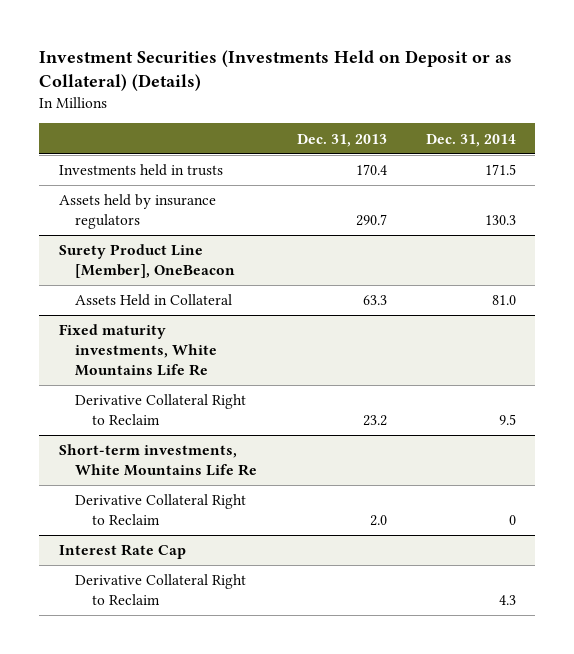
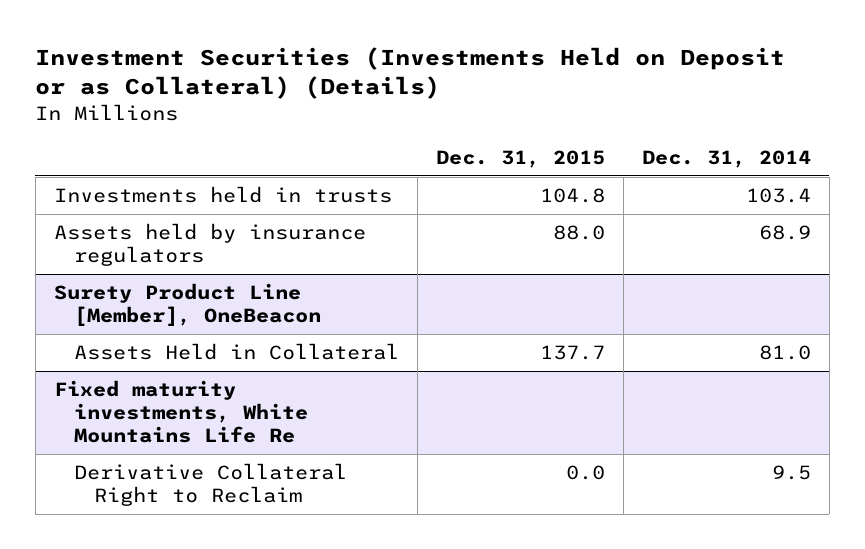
[296,133,387,147] Dec. 31, 2013 -> none
none -> [435,149,605,168] Dec. 31, 2015
[484,164,516,176] 171.5 -> [745,188,811,204] 103.4
[484,214,516,225] 130.3 -> [758,225,811,241] 68.9
[58,444,258,476] Short-term investments, White Mountains Life Re -> none
[75,494,247,525] Derivative Collateral Right to Reclaim -> none
[58,544,186,560] Interest Rate Cap -> none
[75,574,247,605] Derivative Collateral Right to Reclaim -> none

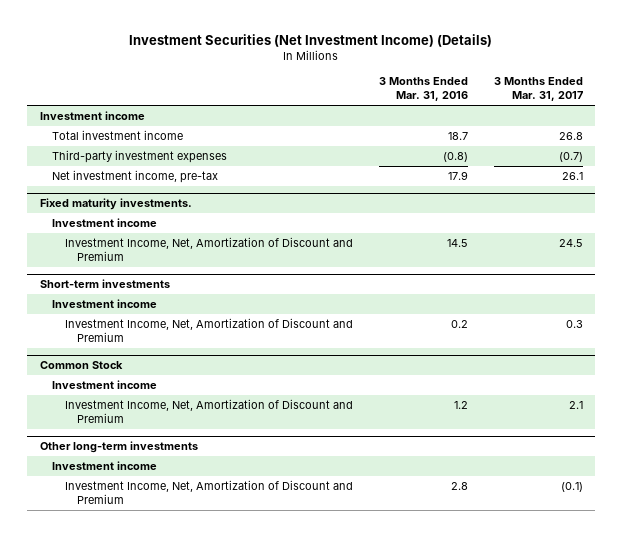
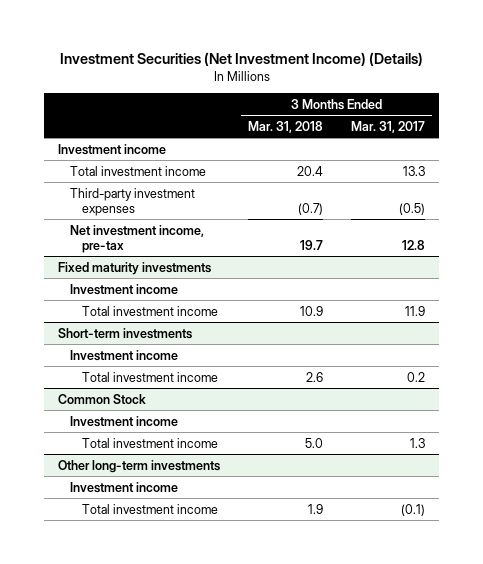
[378,76,468,102] 3 Months Ended Mar. 31, 2016 -> none
none -> [248,120,324,133] Mar. 31, 2018
[558,131,583,140] 26.8 -> [403,165,426,176] 13.3
[558,151,583,162] (0.7) -> [399,202,426,215] (0.5)
[561,171,583,180] 26.1 -> [402,239,426,250] 12.8
[40,198,193,211] Fixed maturity investments. -> [57,261,211,275] Fixed maturity investments
[64,236,353,262] Investment Income, Net, Amortization of Discount and Premium -> none
none -> [81,305,218,316] Total investment income
[64,317,353,343] Investment Income, Net, Amortization of Discount and Premium -> none
none -> [81,371,218,382] Total investment income
[64,398,353,424] Investment Income, Net, Amortization of Discount and Premium -> none
none -> [81,437,218,448] Total investment income
[64,479,353,505] Investment Income, Net, Amortization of Discount and Premium -> none
none -> [81,503,218,514] Total investment income

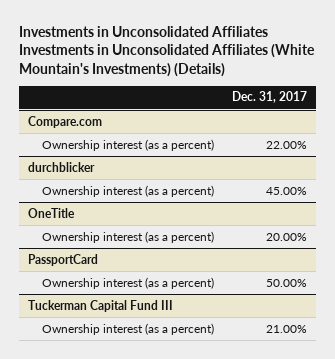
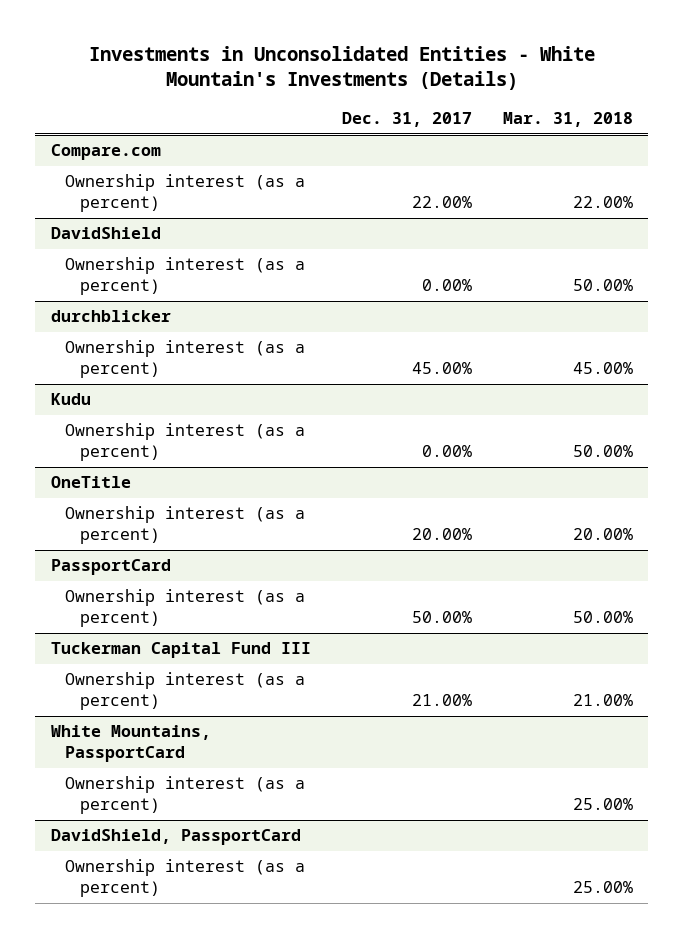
[18,25,315,77] Investments in Unconsolidated Affiliates Investments in Unconsolidated Affiliates (White Mountain's Investments) (Details) -> [88,45,595,91] Investments in Unconsolidated Entities - White Mountain's Investments (Details)
none -> [502,112,633,128] Mar. 31, 2018
none -> [50,227,161,240] DavidShield
none -> [65,257,306,296] Ownership interest (as a percent)
none -> [50,393,91,406] Kudu
none -> [65,423,306,462] Ownership interest (as a percent)
none -> [50,725,211,763] White Mountains, PassportCard
none -> [65,776,306,815] Ownership interest (as a percent)
none -> [50,829,301,846] DavidShield, PassportCard
none -> [65,859,306,898] Ownership interest (as a percent)

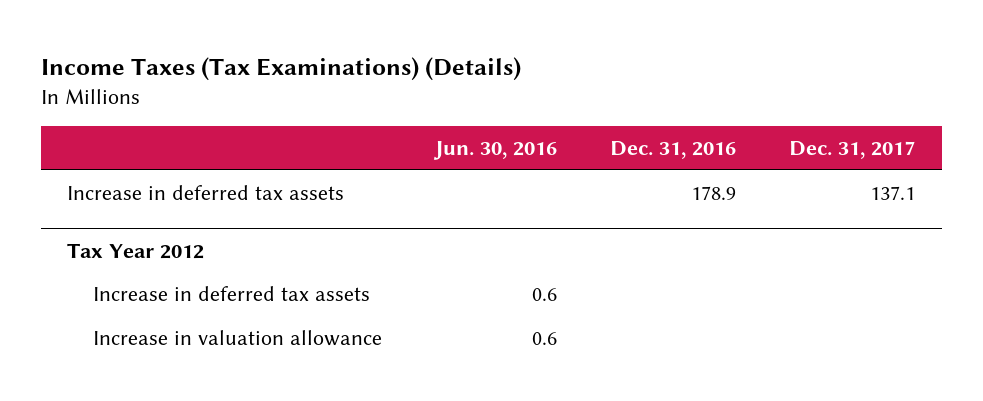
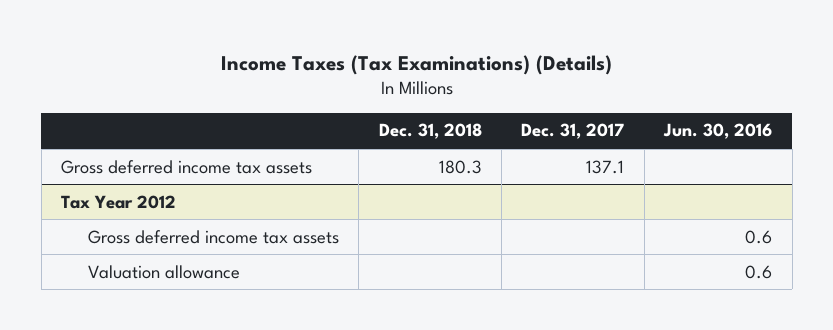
[610,141,737,160] Dec. 31, 2016 -> none
none -> [378,123,482,140] Dec. 31, 2018
[67,184,345,200] Increase in deferred tax assets -> [60,159,312,174] Gross deferred income tax assets
[92,285,370,301] Increase in deferred tax assets -> [87,229,339,244] Gross deferred income tax assets
[92,329,382,346] Increase in valuation allowance -> [87,264,240,279] Valuation allowance

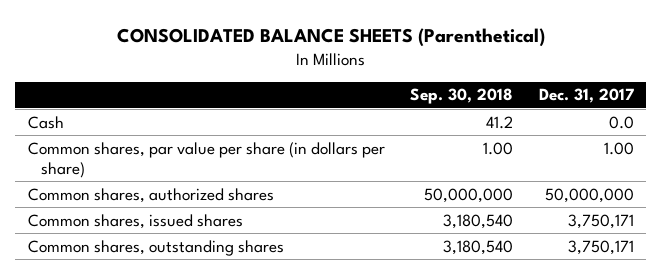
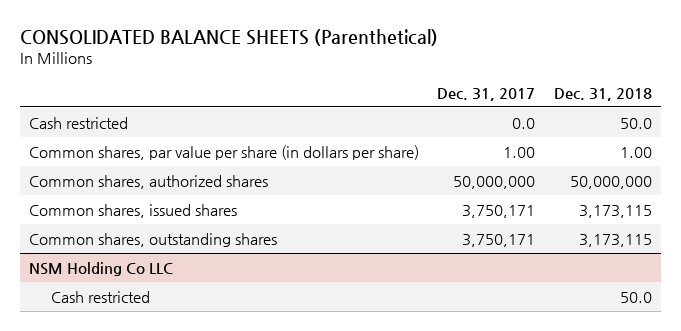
[410,88,514,105] Sep. 30, 2018 -> none
none -> [553,87,652,101] Dec. 31, 2018
[27,115,64,129] Cash -> [28,116,128,129] Cash restricted
none -> [28,261,173,276] NSM Holding Co LLC
none -> [50,290,150,303] Cash restricted

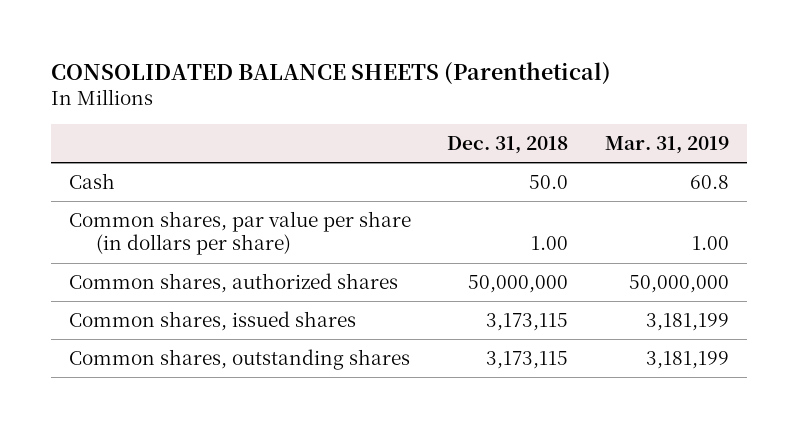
[437,87,536,101] Dec. 31, 2017 -> none
none -> [604,136,729,155] Mar. 31, 2019
[28,116,128,129] Cash restricted -> [69,172,116,189] Cash
[28,261,173,276] NSM Holding Co LLC -> none
[50,290,150,303] Cash restricted -> none

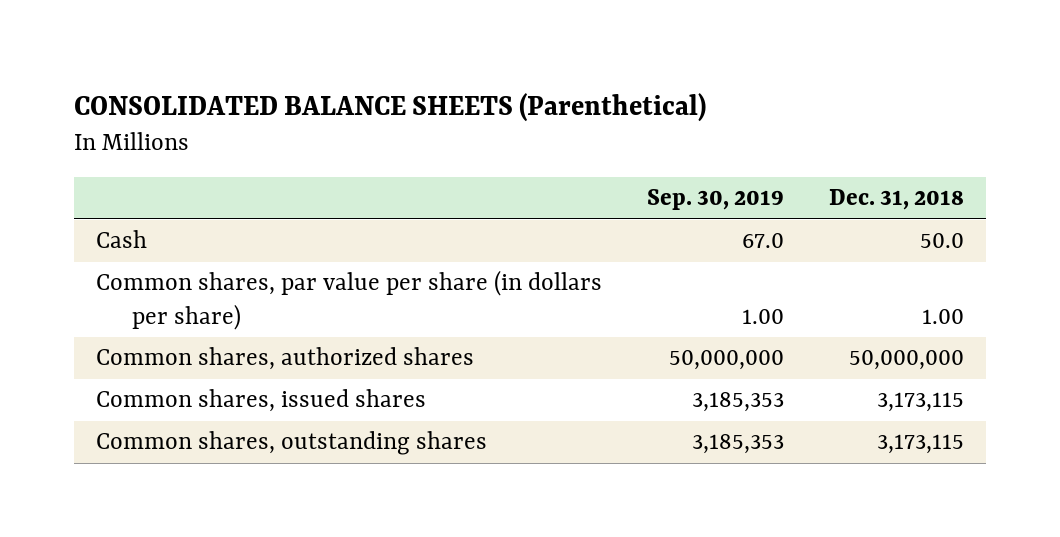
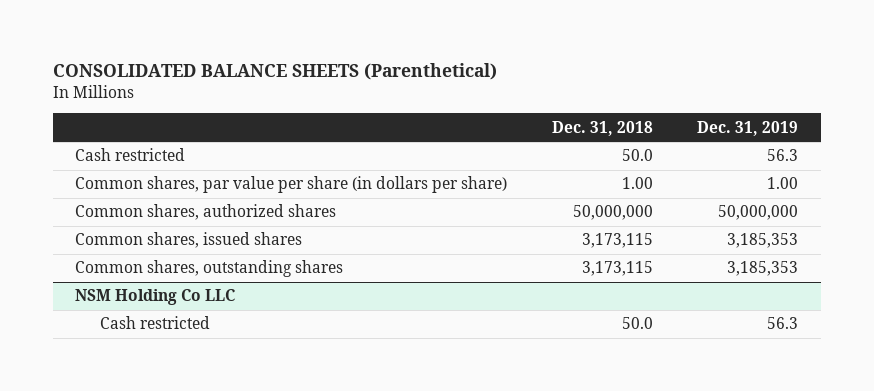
[647,189,785,211] Sep. 30, 2019 -> none
none -> [697,120,799,136] Dec. 31, 2019
[96,230,148,249] Cash -> [75,148,186,162] Cash restricted
none -> [75,289,236,306] NSM Holding Co LLC
none -> [99,316,210,330] Cash restricted

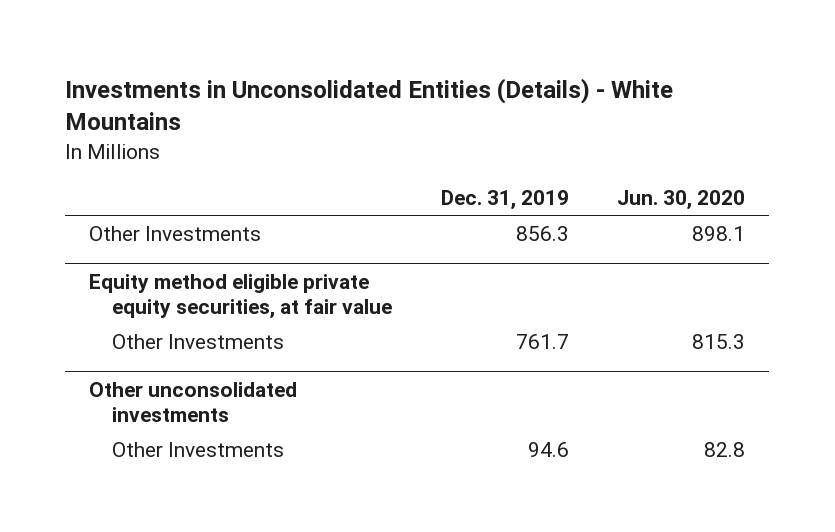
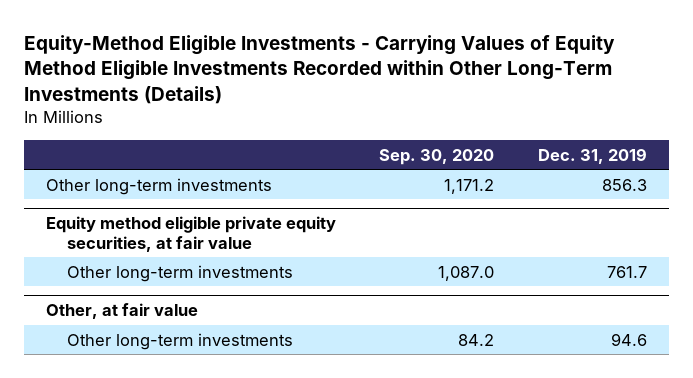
[65,77,674,131] Investments in Unconsolidated Entities (Details) - White Mountains -> [23,34,615,105] Equity-Method Eligible Investments - Carrying Values of Equity Method Eligible Investments Recorded within Other Long-Term Investments (Details)
[617,189,746,210] Jun. 30, 2020 -> none
none -> [379,148,495,165] Sep. 30, 2020
[89,226,262,242] Other Investments -> [45,177,272,195] Other long-term investments
[112,334,285,350] Other Investments -> [66,264,293,282] Other long-term investments
[89,381,298,422] Other unconsolidated investments -> [45,303,198,320] Other, at fair value
[112,442,285,458] Other Investments -> [66,332,293,350] Other long-term investments

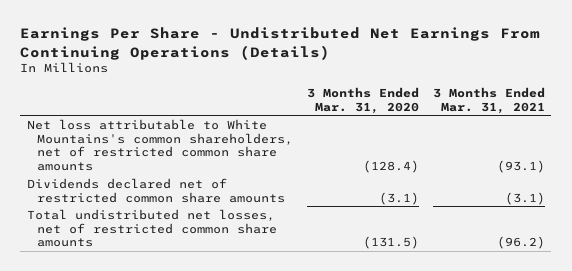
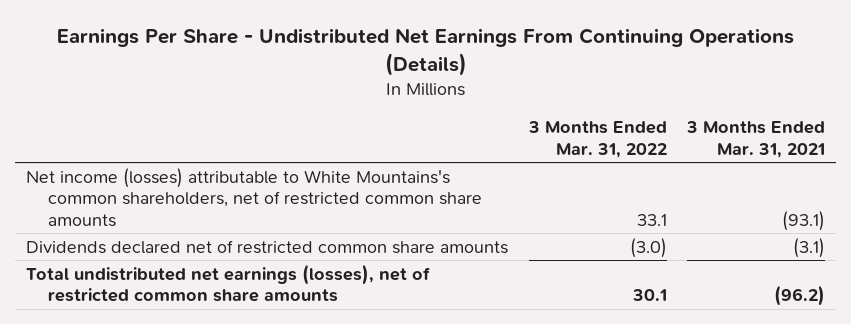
[306,86,419,114] 3 Months Ended Mar. 31, 2020 -> none
none -> [527,121,667,158] 3 Months Ended Mar. 31, 2022
[27,118,294,171] Net loss attributable to White Mountains's common shareholders, net of restricted common share amounts -> [25,167,482,227] Net income (losses) attributable to White Mountains's common shareholders, net of restricted common share amounts
[27,208,278,248] Total undistributed net losses, net of restricted common share amounts -> [25,263,430,303] Total undistributed net earnings (losses), net of restricted common share amounts

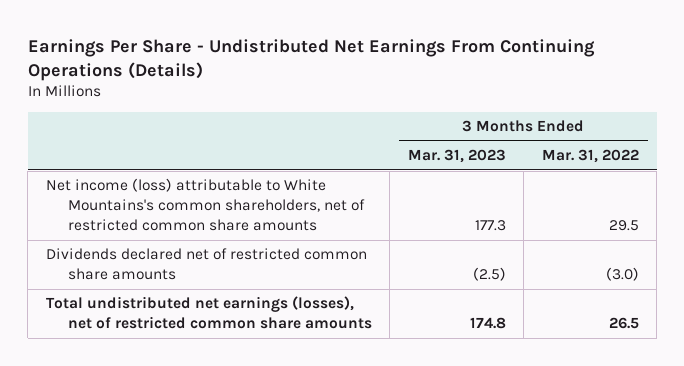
[686,121,826,158] 3 Months Ended Mar. 31, 2021 -> none
none -> [407,149,506,164] Mar. 31, 2023
[25,167,482,227] Net income (losses) attributable to White Mountains's common shareholders, net of restricted common share amounts -> [45,178,365,232] Net income (loss) attributable to White Mountains's common shareholders, net of restricted common share amounts
[636,213,667,226] 33.1 -> [608,220,639,232] 29.5
[631,289,667,302] 30.1 -> [608,317,639,330] 26.5

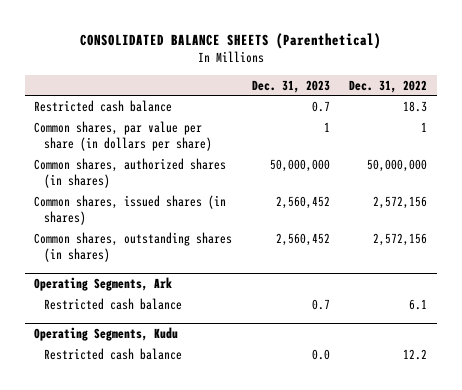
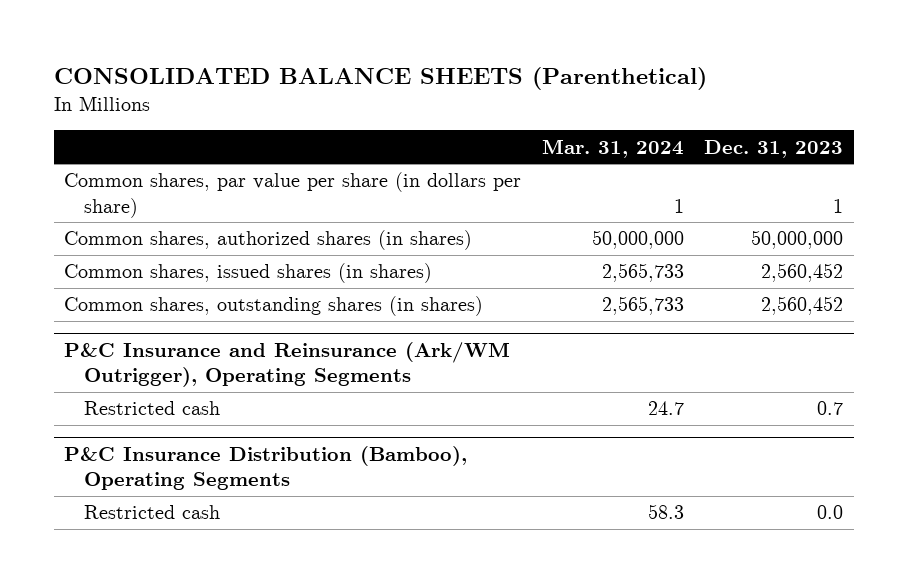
[349,79,428,93] Dec. 31, 2022 -> none
none -> [541,138,684,158] Mar. 31, 2024
[34,99,173,112] Restricted cash balance -> none
[34,277,173,292] Operating Segments, Ark -> none
[34,327,179,342] Operating Segments, Kudu -> none
none -> [64,341,511,388] P&C Insurance and Reinsurance (Ark/WM Outrigger), Operating Segments
[43,297,182,310] Restricted cash balance -> [83,401,220,416] Restricted cash
none -> [64,445,468,491] P&C Insurance Distribution (Bamboo), Operating Segments
[43,347,182,360] Restricted cash balance -> [83,505,220,520] Restricted cash

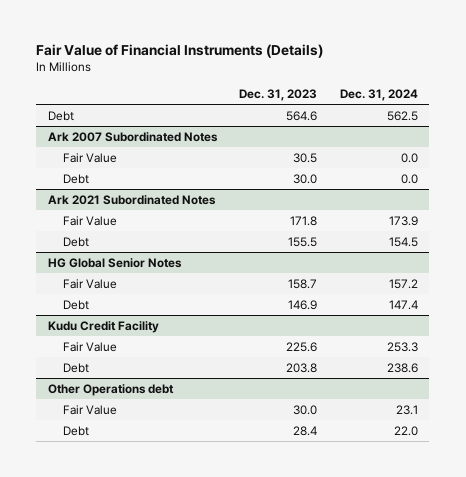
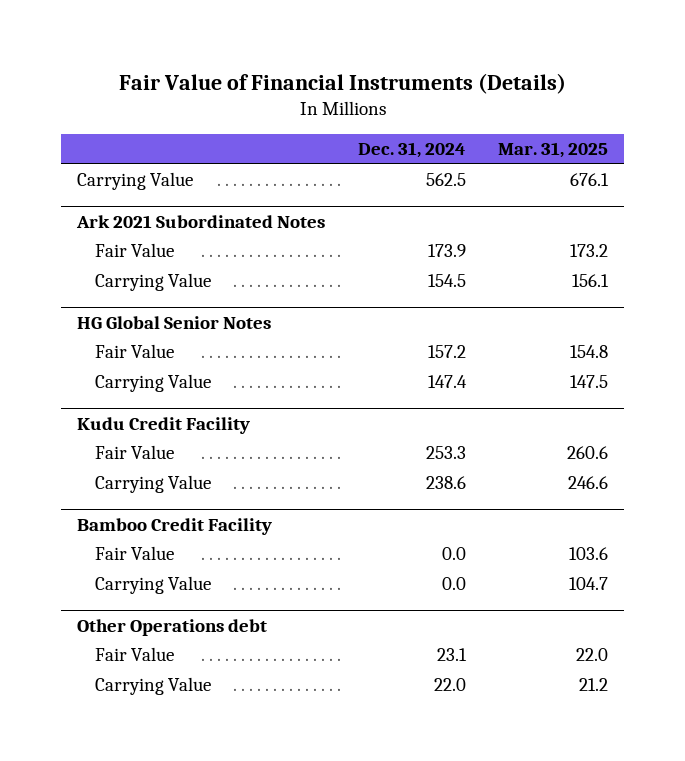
[239,89,318,102] Dec. 31, 2023 -> none
none -> [498,142,609,159] Mar. 31, 2025
[47,131,218,142] Ark 2007 Subordinated Notes -> none
[62,152,117,163] Fair Value -> none
[62,173,89,184] Debt -> none
[47,110,74,121] Debt -> [77,172,194,191] Carrying Value
[62,236,89,247] Debt -> [95,273,212,292] Carrying Value
[62,299,89,310] Debt -> [95,374,212,393] Carrying Value
[62,362,89,373] Debt -> [95,475,212,494] Carrying Value
none -> [77,518,273,536] Bamboo Credit Facility
none -> [95,546,175,561] Fair Value
none -> [95,576,212,595] Carrying Value
[62,425,89,436] Debt -> [95,677,212,696] Carrying Value

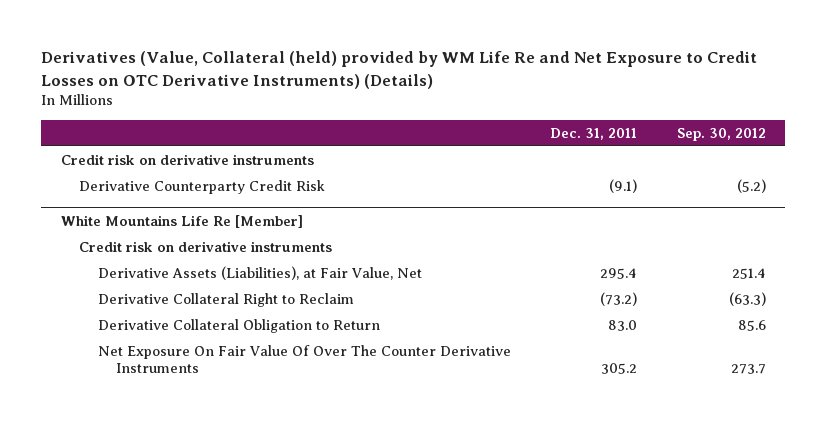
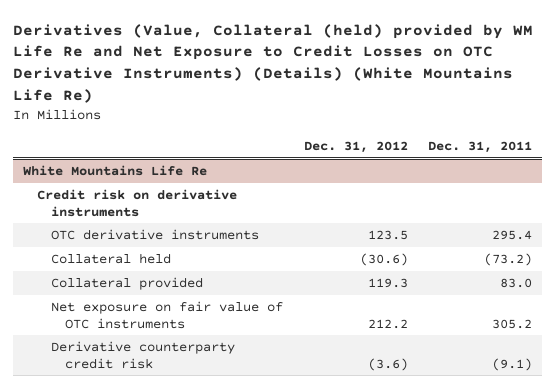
[40,51,757,89] Derivatives (Value, Collateral (held) provided by WM Life Re and Net Exposure to Credit Losses on OTC Derivative Instruments) (Details) -> [12,23,533,104] Derivatives (Value, Collateral (held) provided by WM Life Re and Net Exposure to Credit Losses on OTC Derivative Instruments) (Details) (White Mountains Life Re)
[676,127,766,141] Sep. 30, 2012 -> none
none -> [303,140,408,153] Dec. 31, 2012
[60,153,314,165] Credit risk on derivative instruments -> none
[79,179,326,194] Derivative Counterparty Credit Risk -> none
[60,214,303,228] White Mountains Life Re [Member] -> [22,165,207,177] White Mountains Life Re
[97,265,422,280] Derivative Assets (Liabilities), at Fair Value, Net -> [51,229,260,241] OTC derivative instruments
[97,292,354,307] Derivative Collateral Right to Reclaim -> [51,253,172,265] Collateral held
[97,318,380,333] Derivative Collateral Obligation to Return -> [51,277,204,291] Collateral provided
[97,344,511,374] Net Exposure On Fair Value Of Over The Counter Derivative Instruments -> [51,301,284,329] Net exposure on fair value of OTC instruments
none -> [51,341,236,369] Derivative counterparty credit risk

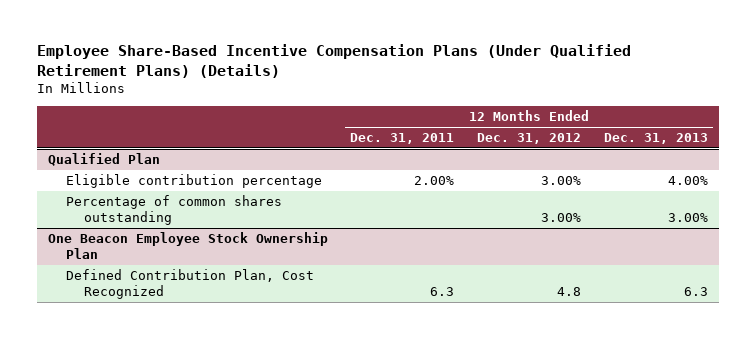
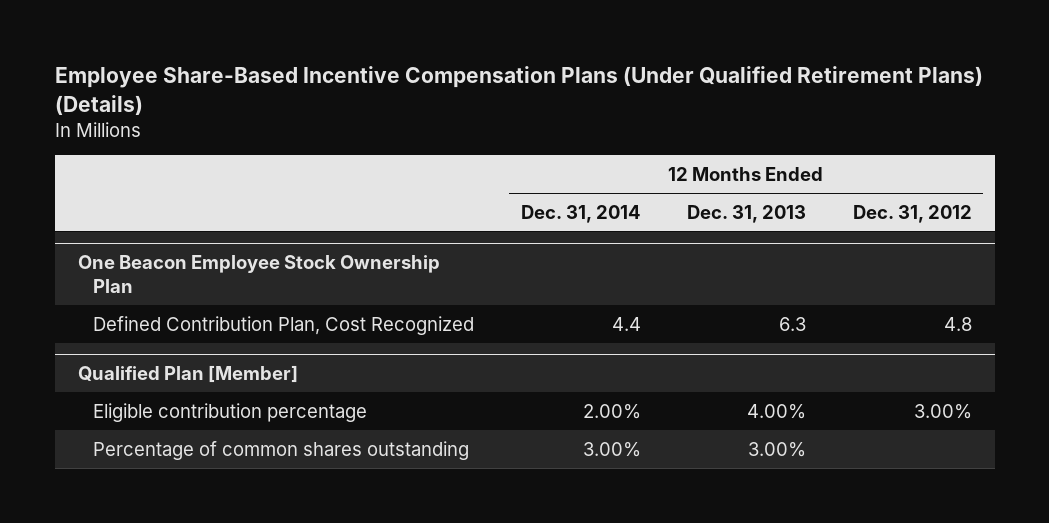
[350,133,455,145] Dec. 31, 2011 -> none
none -> [520,204,641,223] Dec. 31, 2014
[47,153,160,167] Qualified Plan -> none
[66,174,323,189] Eligible contribution percentage -> none
[66,195,283,226] Percentage of common shares outstanding -> none
none -> [77,365,298,384] Qualified Plan [Member]
none -> [93,402,368,422] Eligible contribution percentage
none -> [93,440,470,460] Percentage of common shares outstanding

